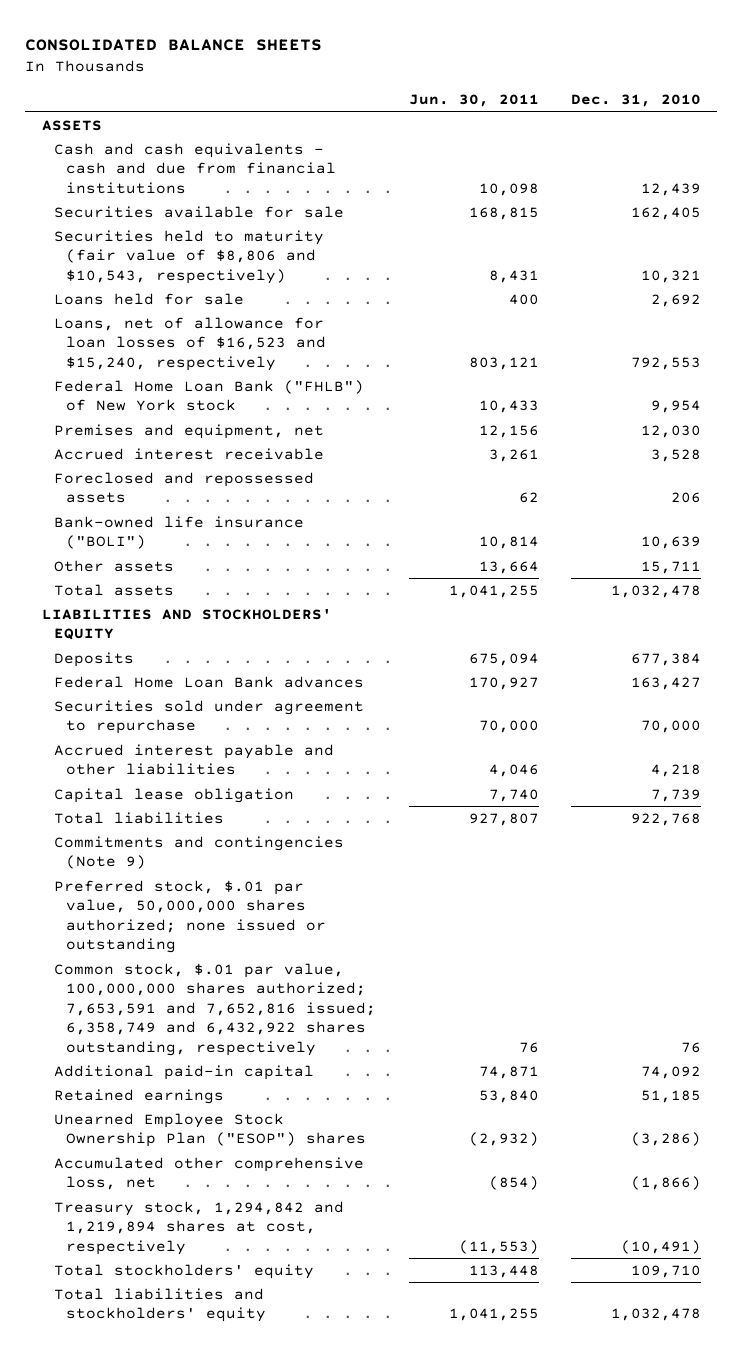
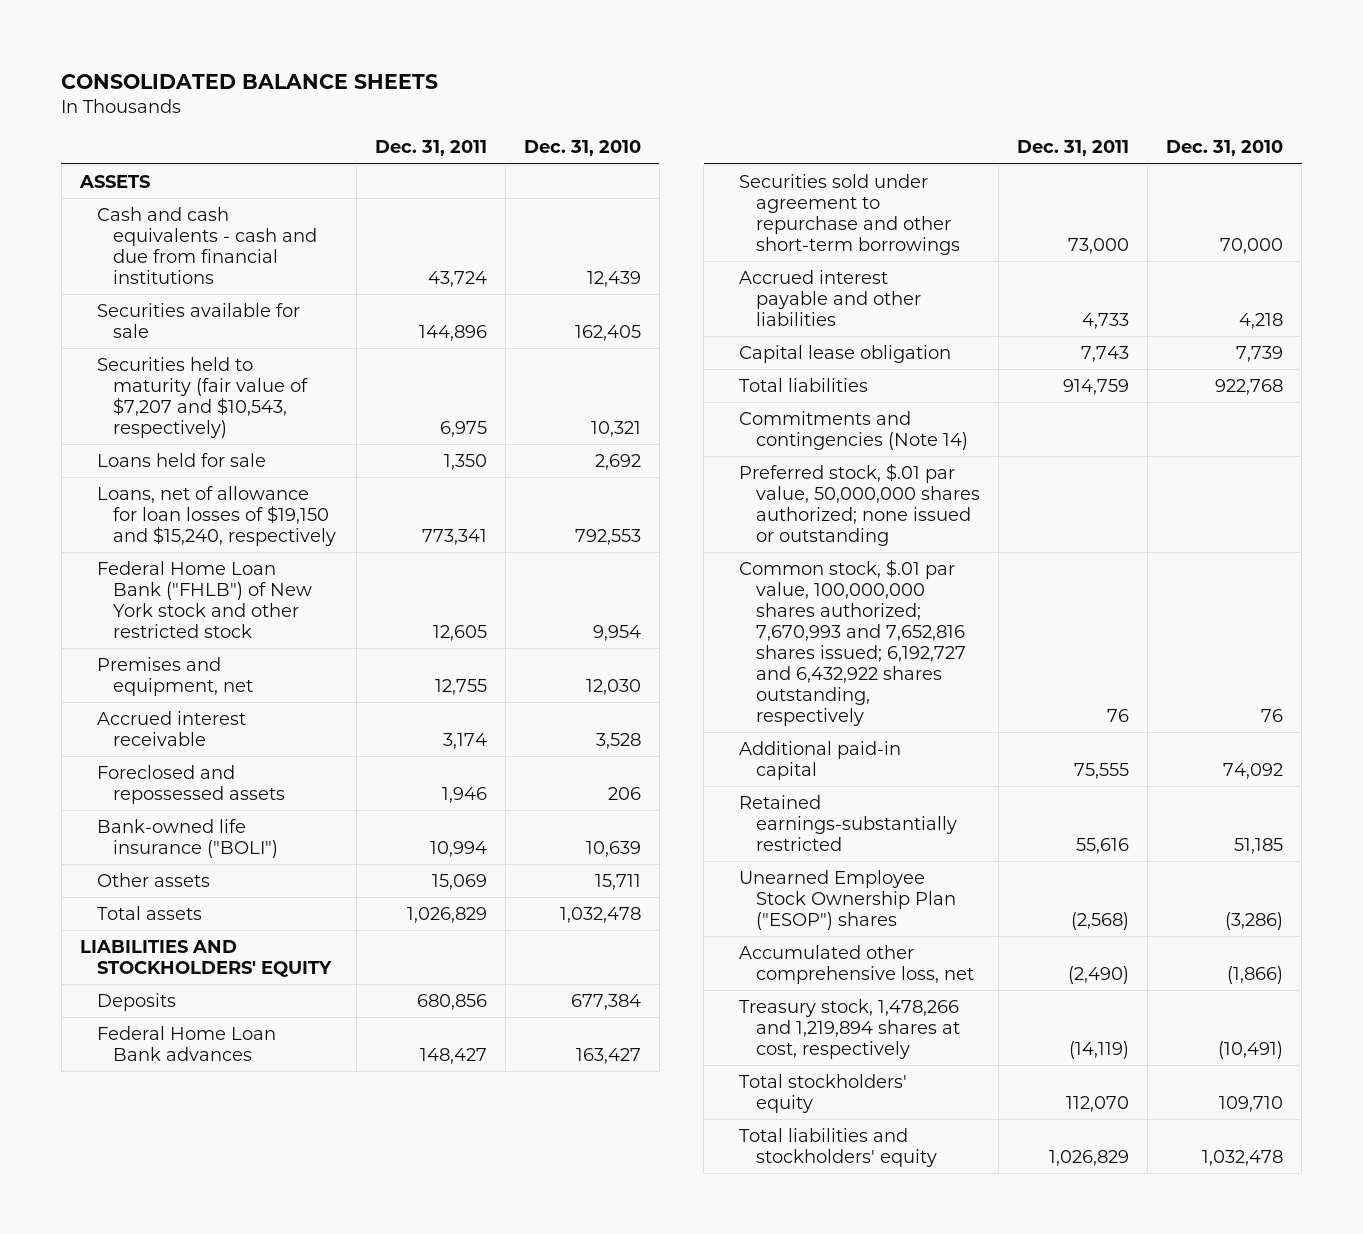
[408,93,539,107] Jun. 30, 2011 -> none
none -> [374,140,487,157] Dec. 31, 2011
[53,229,324,284] Securities held to maturity (fair value of $8,806 and $10,543, respectively) -> [96,356,309,438] Securities held to maturity (fair value of $7,207 and $10,543, respectively)
[53,316,327,371] Loans, net of allowance for loan losses of $16,523 and $15,240, respectively -> [96,485,337,546] Loans, net of allowance for loan losses of $19,150 and $15,240, respectively
[53,379,364,412] Federal Home Loan Bank ("FHLB") of New York stock -> [96,560,313,638] Federal Home Loan Bank ("FHLB") of New York stock and other restricted stock
[53,699,364,735] Securities sold under agreement to repurchase -> [739,173,960,255] Securities sold under agreement to repurchase and other short-term borrowings
[53,835,344,870] Commitments and contingencies (Note 9) -> [739,410,968,450] Commitments and contingencies (Note 14)
[53,962,377,1056] Common stock, $.01 par value, 100,000,000 shares authorized; 7,653,591 and 7,652,816 issued; 6,358,749 and 6,432,922 shares outstanding, respectively -> [739,558,966,726] Common stock, $.01 par value, 100,000,000 shares authorized; 7,670,993 and 7,652,816 shares issued; 6,192,727 and 6,432,922 shares outstanding, respectively
[53,1088,224,1104] Retained earnings -> [739,794,957,851] Retained earnings-substantially restricted
[53,1200,344,1255] Treasury stock, 1,294,842 and 1,219,894 shares at cost, respectively -> [739,998,960,1059] Treasury stock, 1,478,266 and 1,219,894 shares at cost, respectively

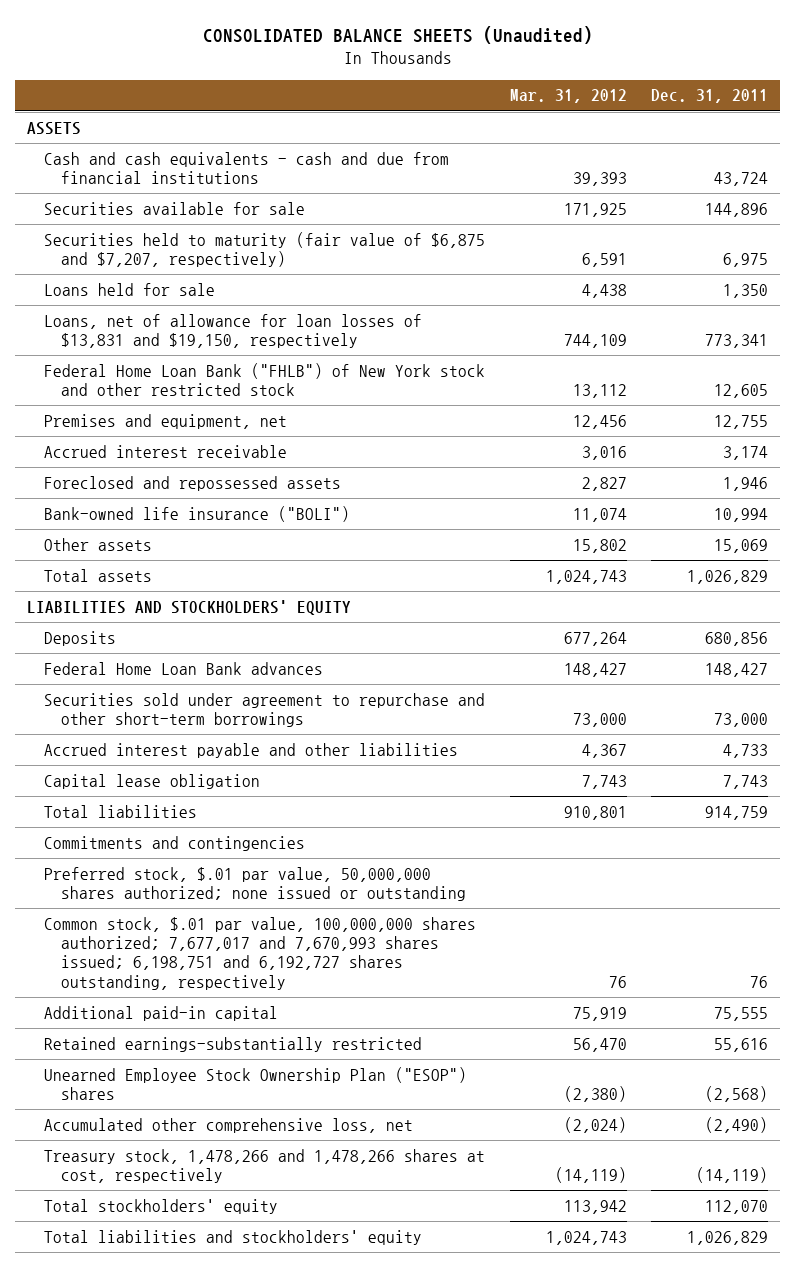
[61,73,439,89] CONSOLIDATED BALANCE SHEETS -> [202,25,593,44] CONSOLIDATED BALANCE SHEETS (Unaudited)
[523,140,641,157] Dec. 31, 2010 -> none
none -> [509,89,627,104] Mar. 31, 2012
[96,356,309,438] Securities held to maturity (fair value of $7,207 and $10,543, respectively) -> [44,231,486,268] Securities held to maturity (fair value of $6,875 and $7,207, respectively)
[96,485,337,546] Loans, net of allowance for loan losses of $19,150 and $15,240, respectively -> [44,313,423,349] Loans, net of allowance for loan losses of $13,831 and $19,150, respectively
[739,410,968,450] Commitments and contingencies (Note 14) -> [44,835,306,851] Commitments and contingencies
[739,558,966,726] Common stock, $.01 par value, 100,000,000 shares authorized; 7,670,993 and 7,652,816 shares issued; 6,192,727 and 6,432,922 shares outstanding, respectively -> [44,916,477,990] Common stock, $.01 par value, 100,000,000 shares authorized; 7,677,017 and 7,670,993 shares issued; 6,198,751 and 6,192,727 shares outstanding, respectively
[739,998,960,1059] Treasury stock, 1,478,266 and 1,219,894 shares at cost, respectively -> [44,1148,486,1184] Treasury stock, 1,478,266 and 1,478,266 shares at cost, respectively

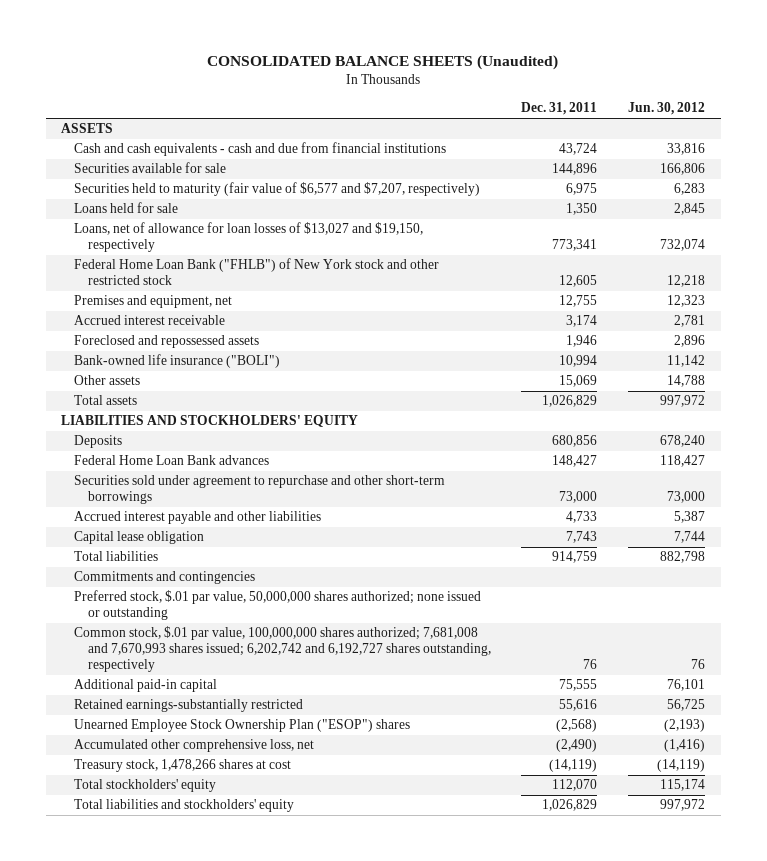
[509,89,627,104] Mar. 31, 2012 -> none
none -> [628,102,706,116] Jun. 30, 2012
[44,231,486,268] Securities held to maturity (fair value of $6,875 and $7,207, respectively) -> [74,182,481,197] Securities held to maturity (fair value of $6,577 and $7,207, respectively)
[44,313,423,349] Loans, net of allowance for loan losses of $13,831 and $19,150, respectively -> [74,222,424,253] Loans, net of allowance for loan losses of $13,027 and $19,150, respectively
[44,916,477,990] Common stock, $.01 par value, 100,000,000 shares authorized; 7,677,017 and 7,670,993 shares issued; 6,198,751 and 6,192,727 shares outstanding, respectively -> [74,626,491,672] Common stock, $.01 par value, 100,000,000 shares authorized; 7,681,008 and 7,670,993 shares issued; 6,202,742 and 6,192,727 shares outstanding, respectively
[44,1148,486,1184] Treasury stock, 1,478,266 and 1,478,266 shares at cost, respectively -> [74,759,292,773] Treasury stock, 1,478,266 shares at cost

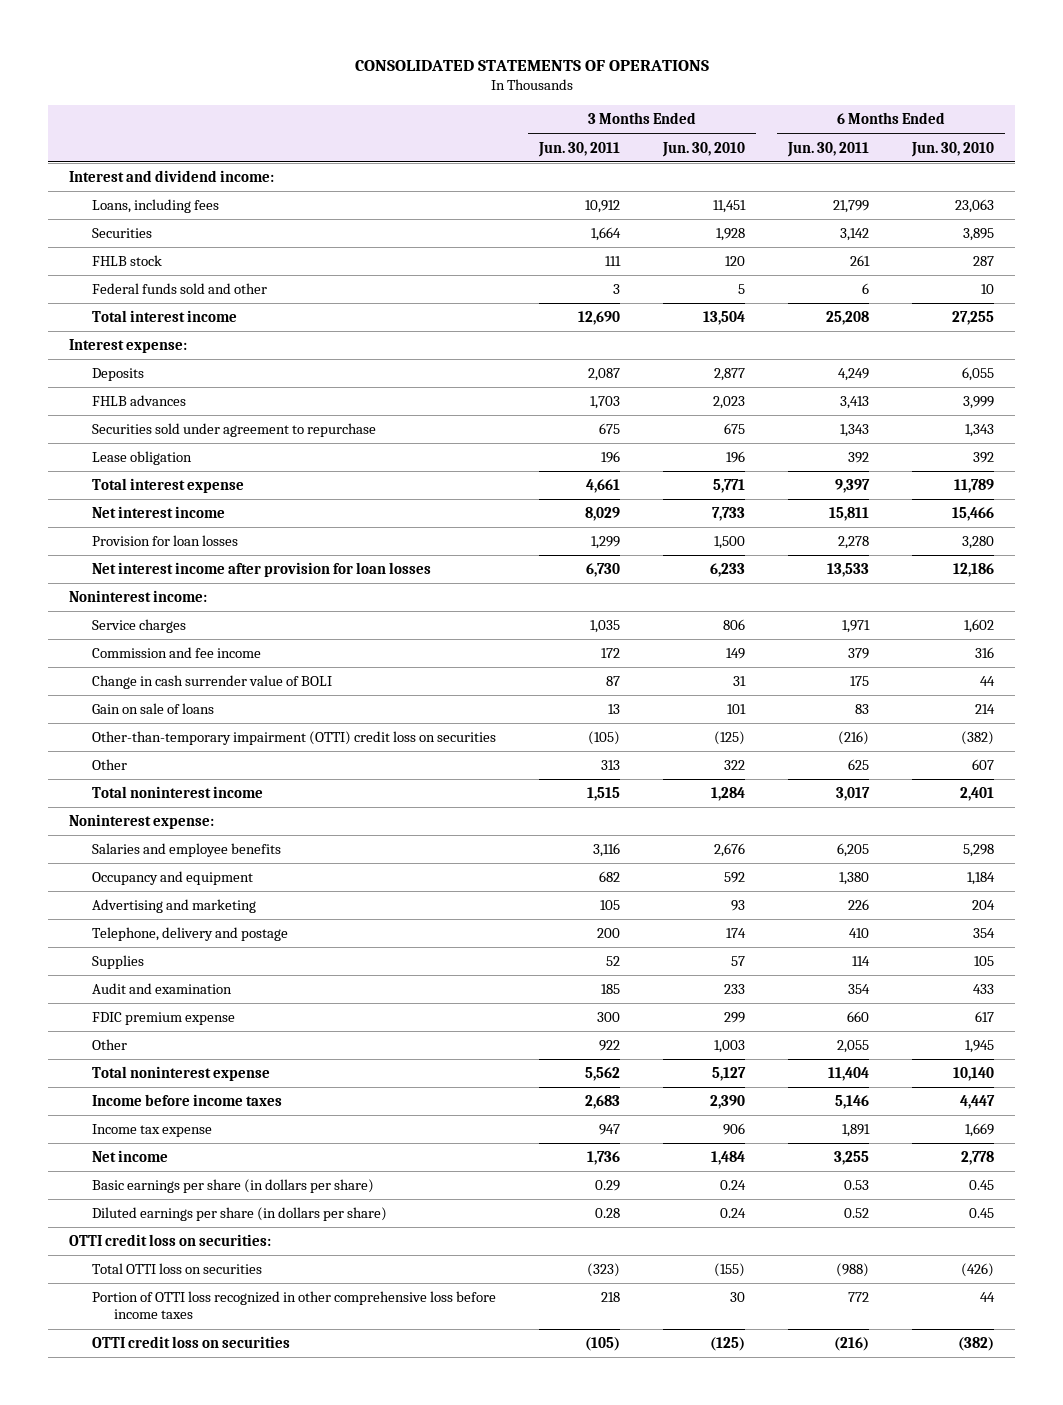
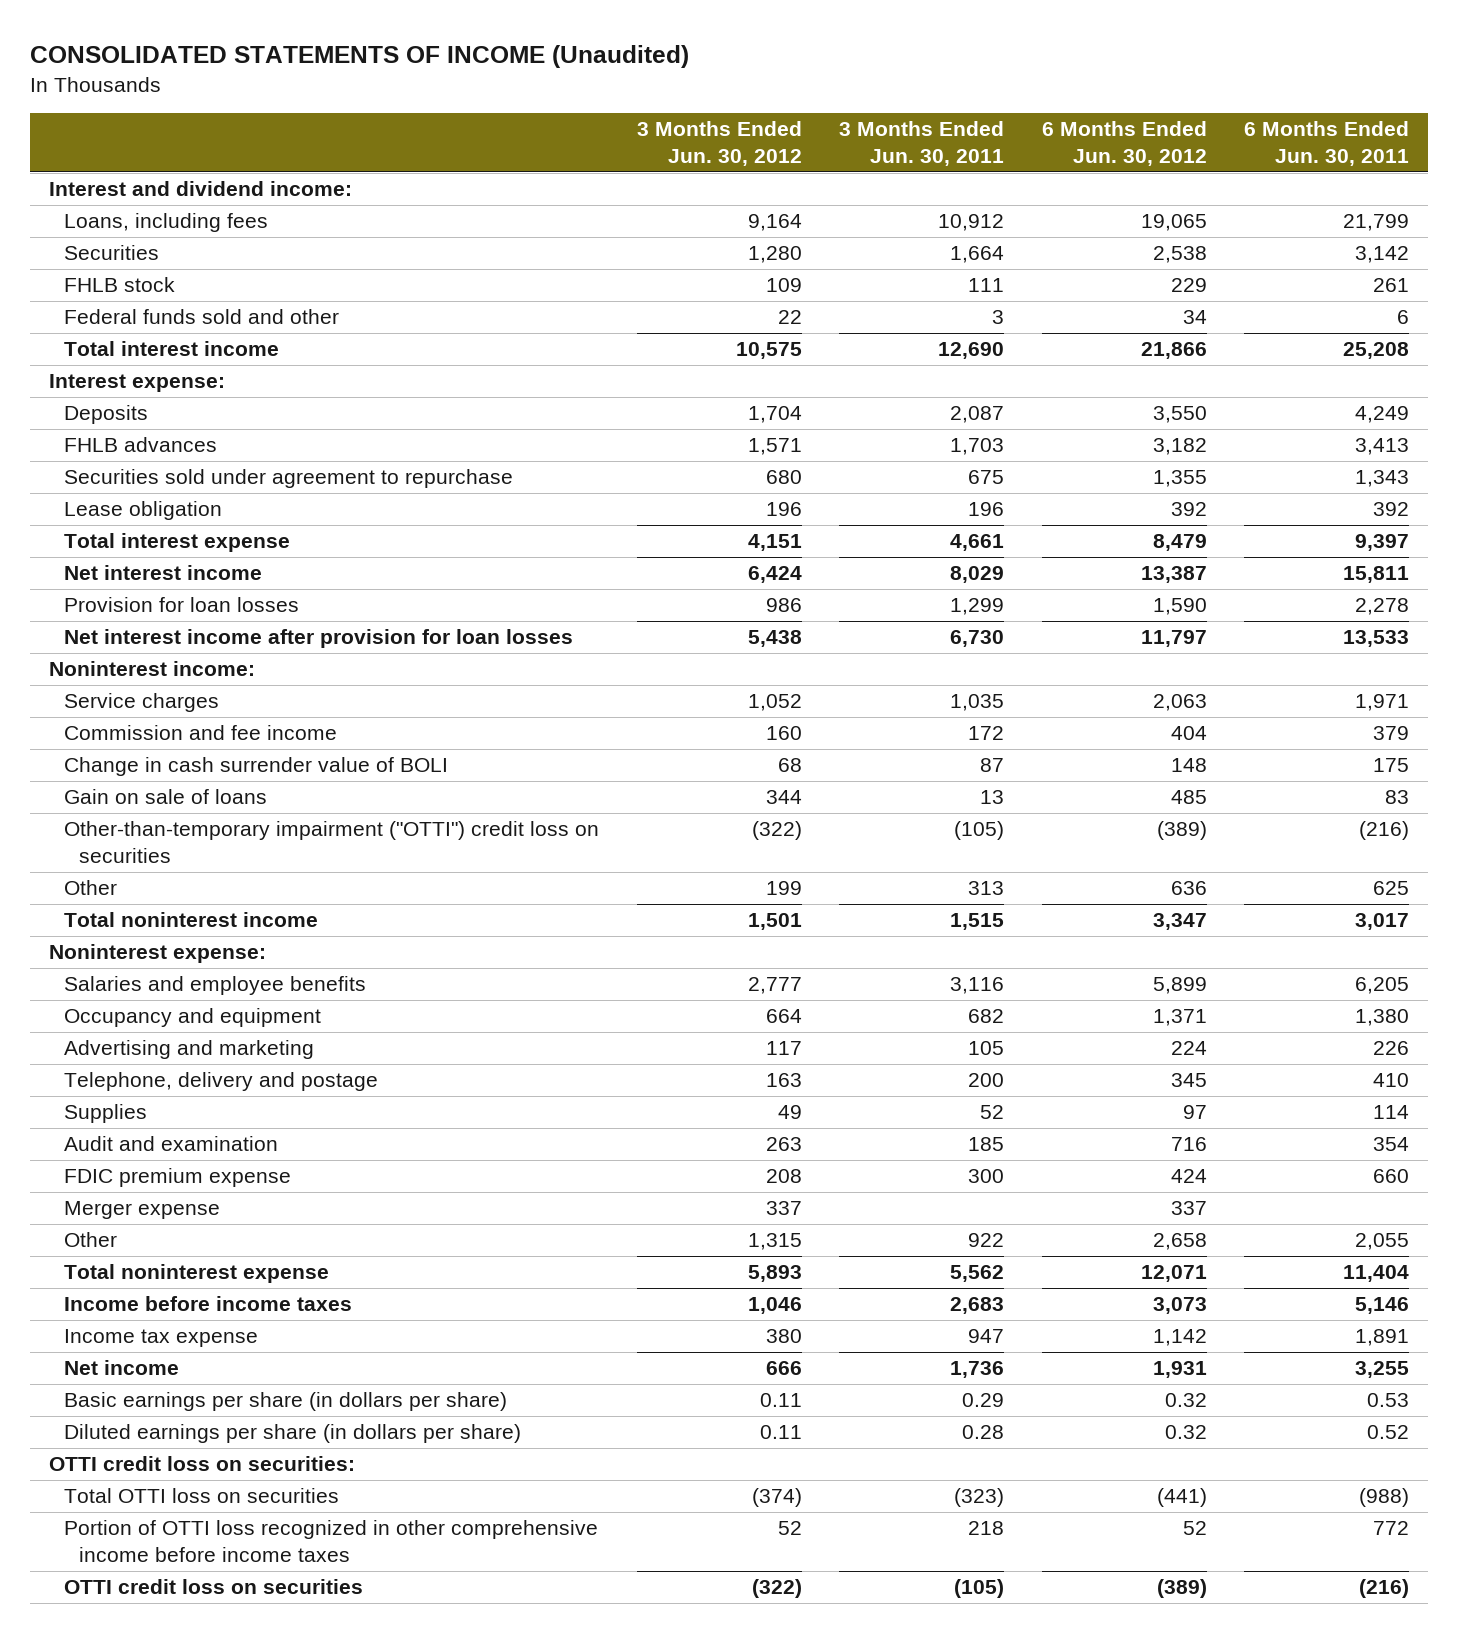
[354,59,709,71] CONSOLIDATED STATEMENTS OF OPERATIONS -> [30,45,690,69] CONSOLIDATED STATEMENTS OF INCOME (Unaudited)
[661,141,745,157] Jun. 30, 2010 -> none
[910,141,994,157] Jun. 30, 2010 -> none
none -> [636,121,802,166] 3 Months Ended Jun. 30, 2012
none -> [1041,121,1207,166] 6 Months Ended Jun. 30, 2012
[91,731,496,746] Other-than-temporary impairment (OTTI) credit loss on securities -> [64,821,600,864] Other-than-temporary impairment ("OTTI") credit loss on securities
none -> [64,1201,221,1220] Merger expense
[91,1291,496,1320] Portion of OTTI loss recognized in other comprehensive loss before income taxes -> [64,1520,599,1563] Portion of OTTI loss recognized in other comprehensive income before income taxes

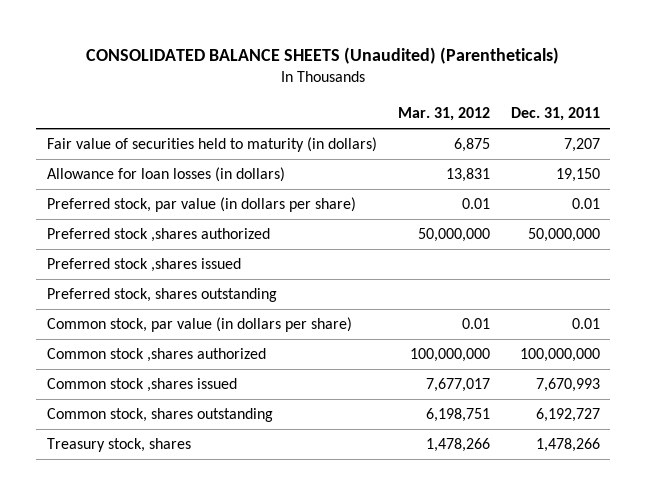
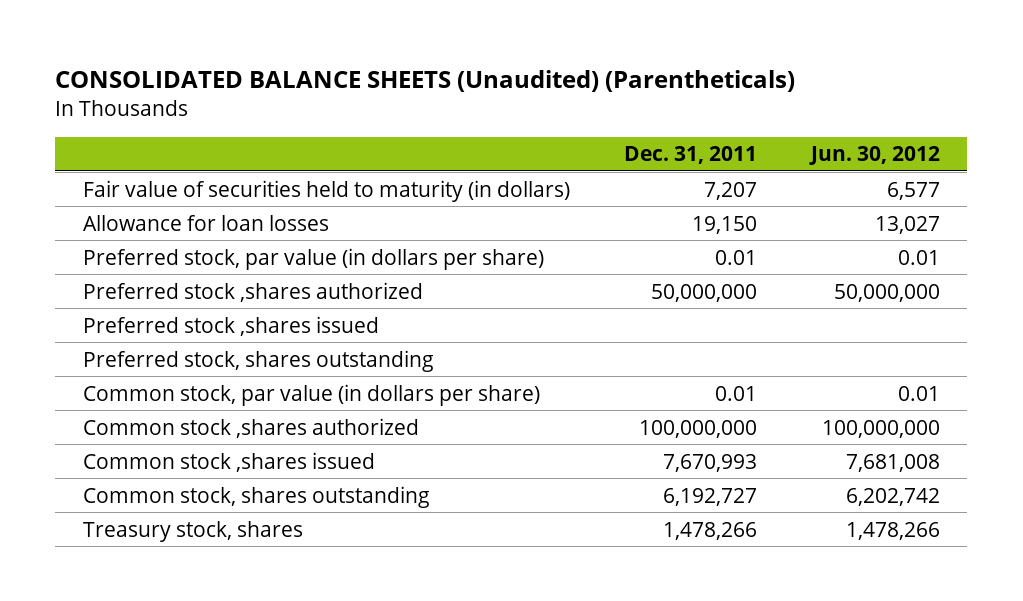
[397,107,490,122] Mar. 31, 2012 -> none
none -> [809,146,941,166] Jun. 30, 2012
[46,167,285,183] Allowance for loan losses (in dollars) -> [82,214,329,231] Allowance for loan losses

